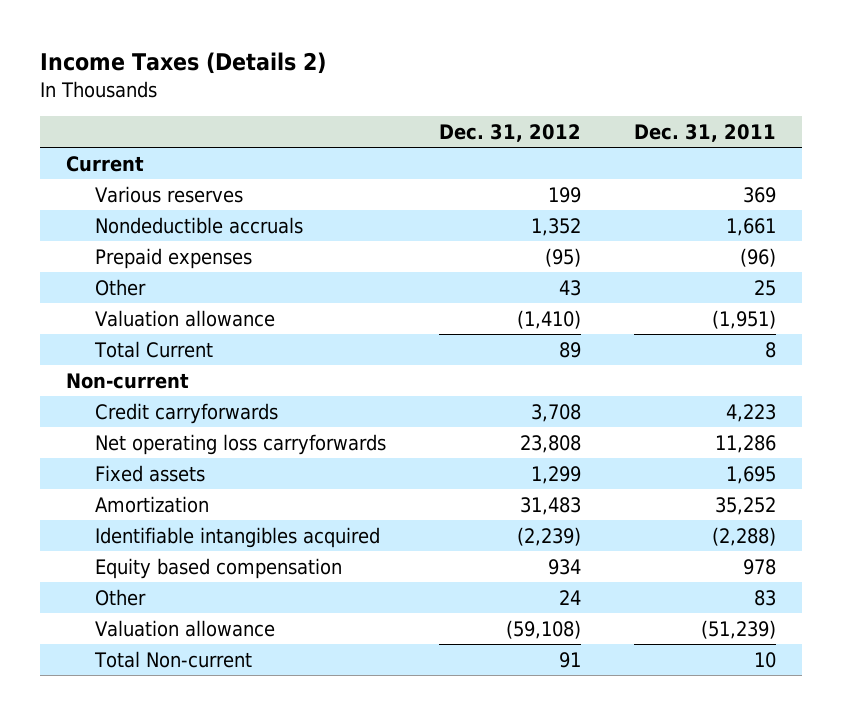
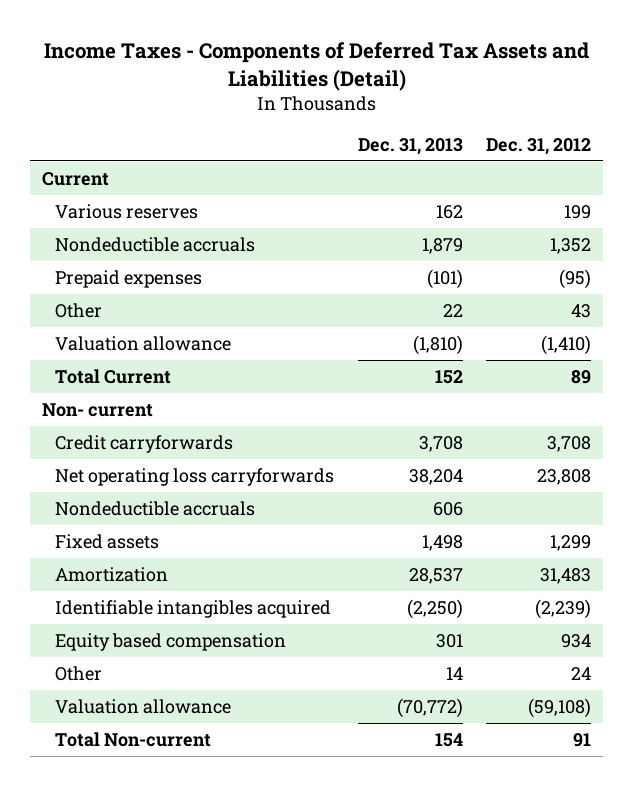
[39,52,326,75] Income Taxes (Details 2) -> [43,41,589,91] Income Taxes - Components of Deferred Tax Assets and Liabilities (Detail)
[633,123,776,142] Dec. 31, 2011 -> none
none -> [357,137,463,155] Dec. 31, 2013
[65,372,189,389] Non-current -> [41,403,153,418] Non- current
none -> [55,501,256,517] Nondeductible accruals

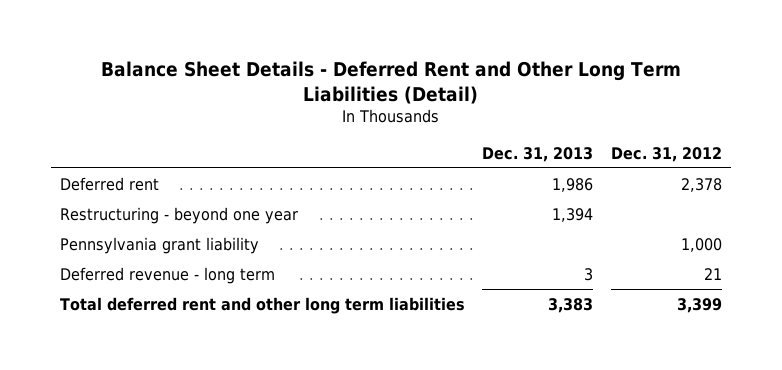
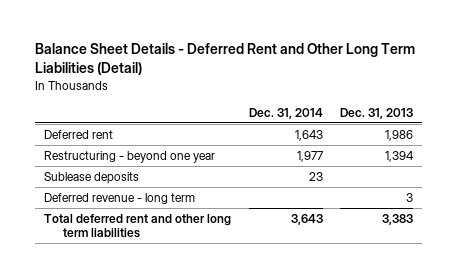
[611,147,723,163] Dec. 31, 2012 -> none
none -> [248,107,323,119] Dec. 31, 2014
[59,236,259,254] Pennsylvania grant liability -> [44,171,140,184] Sublease deposits

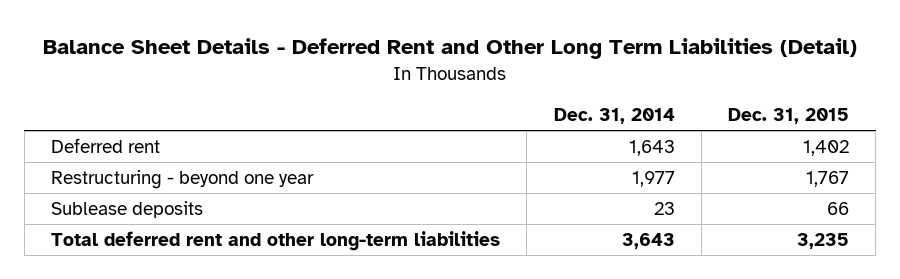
[339,107,413,119] Dec. 31, 2013 -> none
none -> [728,108,850,125] Dec. 31, 2015
[44,192,196,204] Deferred revenue - long term -> none
[44,213,232,239] Total deferred rent and other long term liabilities -> [50,231,500,252] Total deferred rent and other long-term liabilities

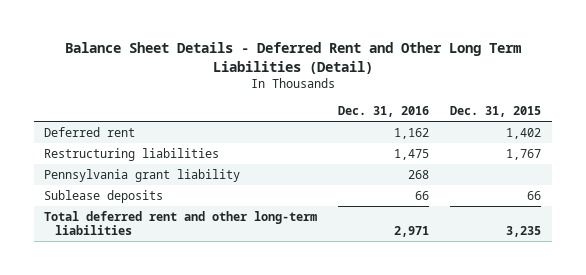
[553,108,675,125] Dec. 31, 2014 -> none
none -> [338,106,430,118] Dec. 31, 2016
[50,170,314,190] Restructuring - beyond one year -> [44,147,220,161] Restructuring liabilities
none -> [44,168,241,182] Pennsylvania grant liability

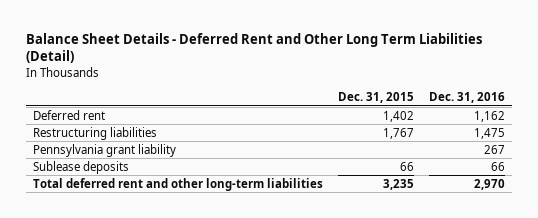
[408,169,430,179] 268 -> [483,144,505,154] 267
[394,226,430,238] 2,971 -> [473,178,505,190] 2,970

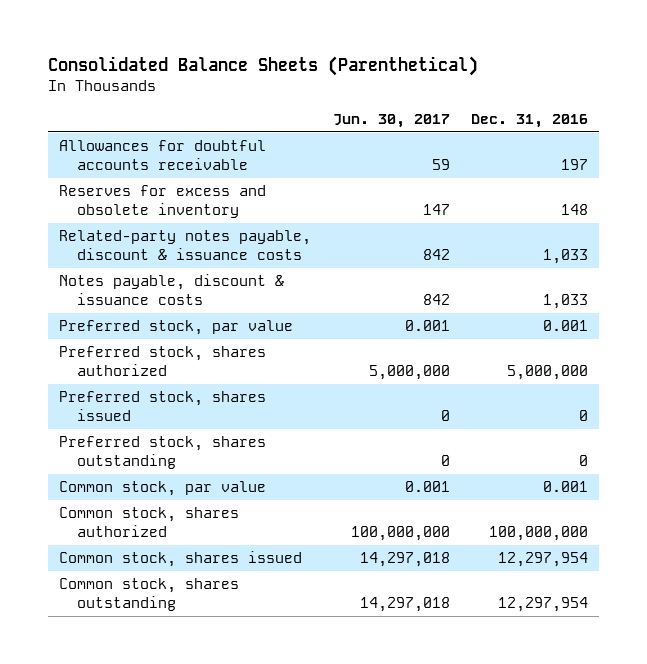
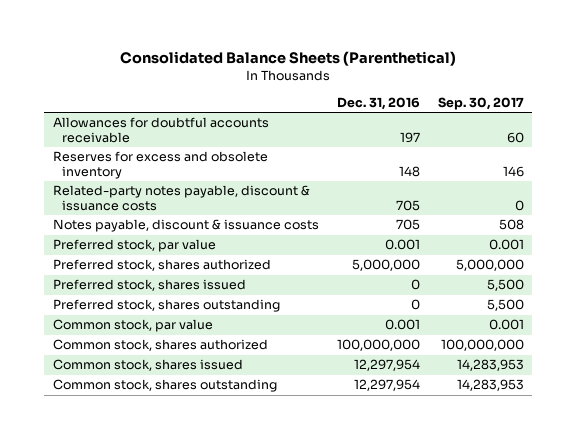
[332,113,450,128] Jun. 30, 2017 -> none
none -> [437,97,524,111] Sep. 30, 2017
[543,249,589,265] 1,033 -> [395,199,420,211] 705
[543,294,589,310] 1,033 -> [395,219,420,231] 705

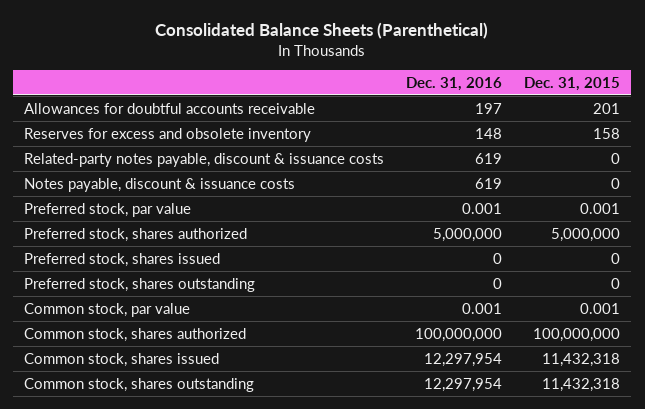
[437,97,524,111] Sep. 30, 2017 -> none
none -> [524,76,621,91] Dec. 31, 2015
[395,199,420,211] 705 -> [475,152,503,164] 619
[395,219,420,231] 705 -> [475,177,503,189] 619

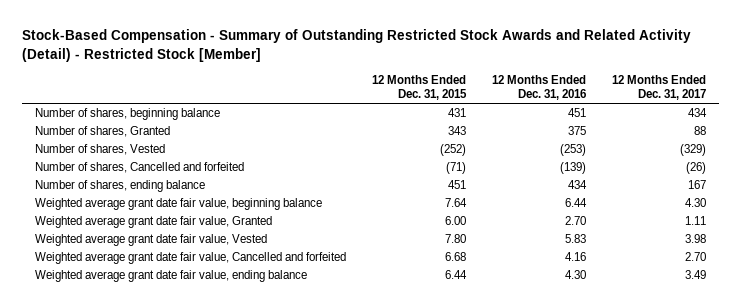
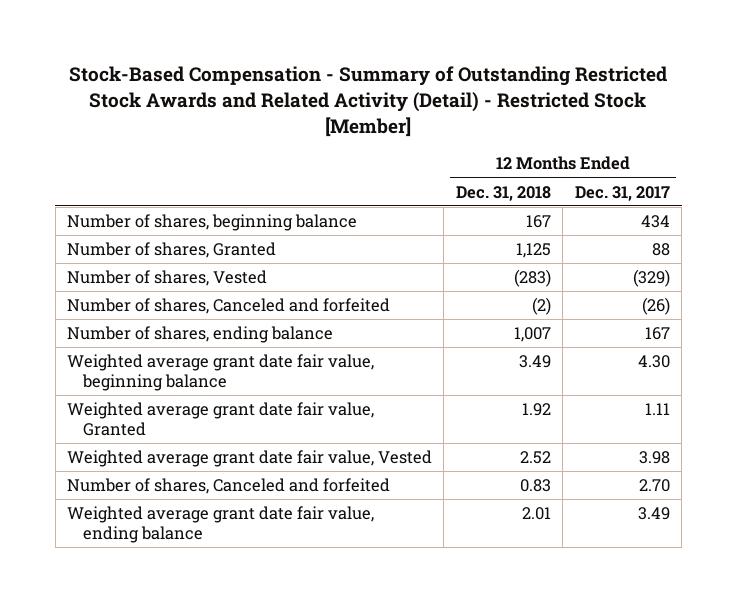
[372,74,468,100] 12 Months Ended Dec. 31, 2015 -> none
[491,74,586,100] 12 Months Ended Dec. 31, 2016 -> none
none -> [455,185,551,201] Dec. 31, 2018
[35,162,245,174] Number of shares, Cancelled and forfeited -> [66,298,390,315] Number of shares, Canceled and forfeited
[35,252,347,265] Weighted average grant date fair value, Cancelled and forfeited -> [66,478,390,495] Number of shares, Canceled and forfeited

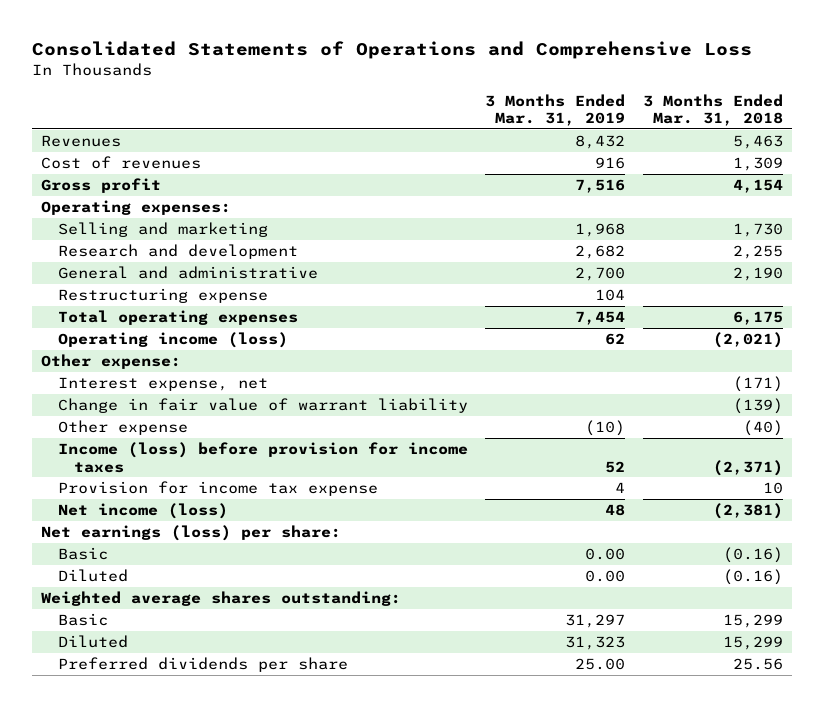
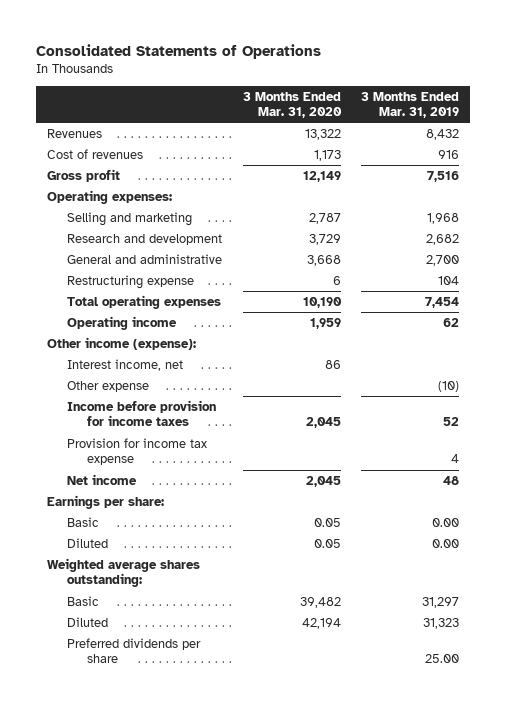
[32,41,753,60] Consolidated Statements of Operations and Comprehensive Loss -> [36,43,322,59] Consolidated Statements of Operations
[643,93,784,126] 3 Months Ended Mar. 31, 2018 -> none
none -> [242,91,342,119] 3 Months Ended Mar. 31, 2020
[57,398,468,414] Change in fair value of warrant liability -> none
[57,332,288,349] Operating income (loss) -> [66,315,177,330] Operating income
[41,354,182,370] Other expense: -> [46,336,196,350] Other income (expense):
[57,377,268,392] Interest expense, net -> [66,358,183,371] Interest income, net
[57,442,468,473] Income (loss) before provision for income taxes -> [66,399,216,427] Income before provision for income taxes
[57,503,228,520] Net income (loss) -> [66,473,137,485] Net income
[41,525,342,542] Net earnings (loss) per share: -> [46,494,164,509] Earnings per share:

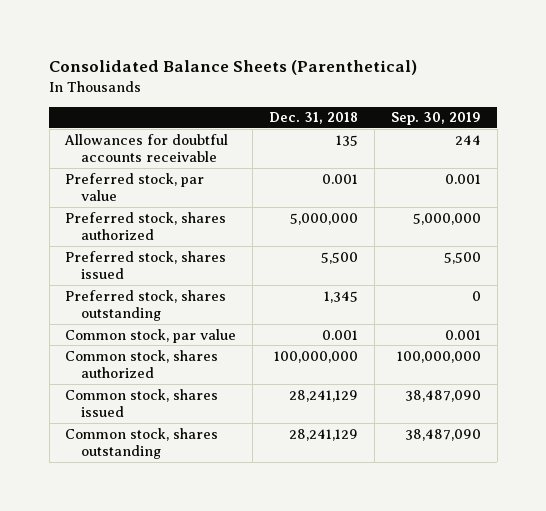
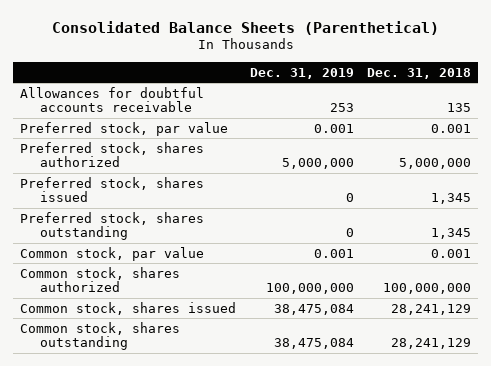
[390,112,481,126] Sep. 30, 2019 -> none
none -> [249,67,354,79] Dec. 31, 2019
[321,251,359,264] 5,500 -> [431,193,472,205] 1,345

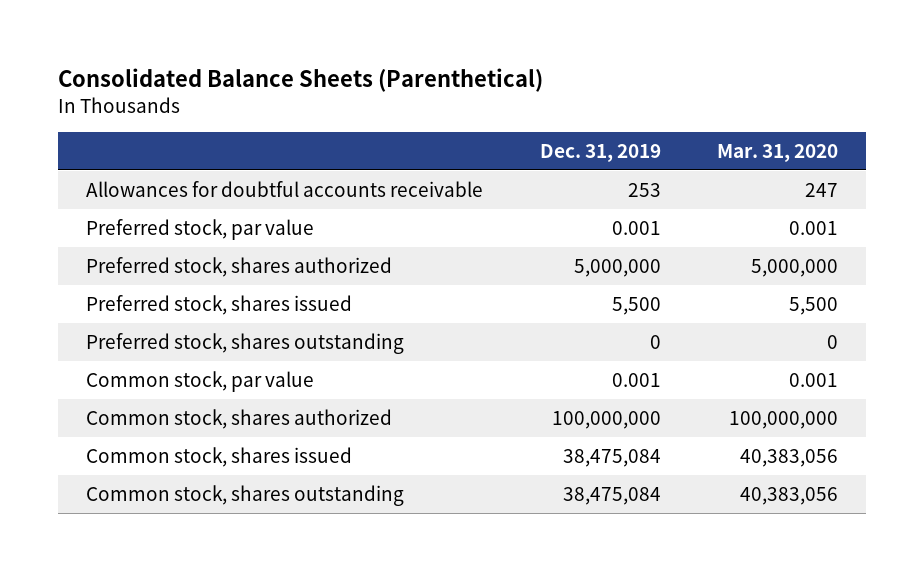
[367,67,472,79] Dec. 31, 2018 -> none
none -> [717,143,839,162] Mar. 31, 2020
[345,193,354,203] 0 -> [611,296,661,315] 5,500

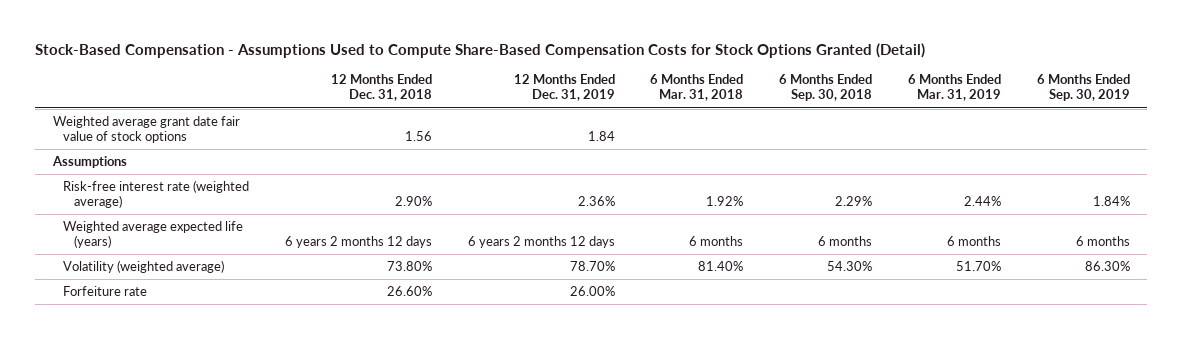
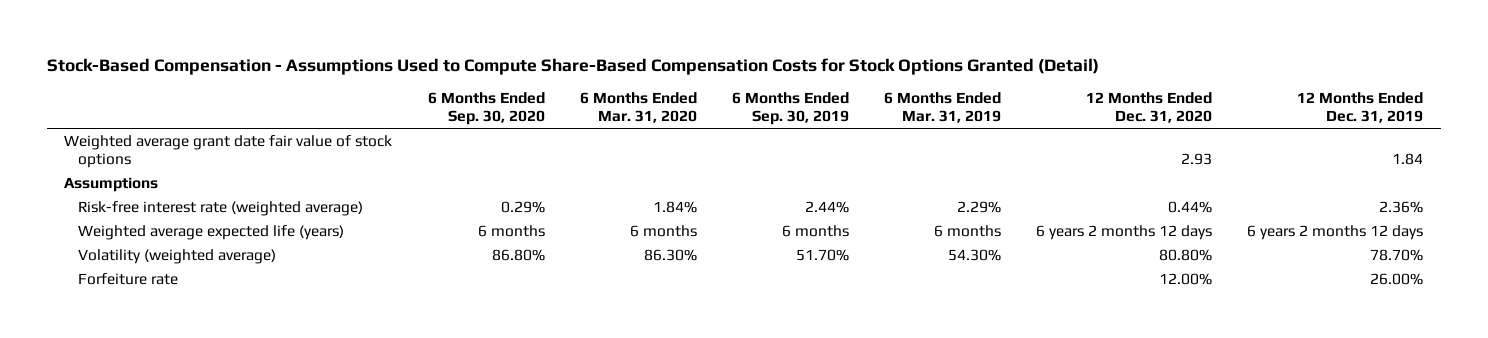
[331,74,433,102] 12 Months Ended Dec. 31, 2018 -> none
[650,74,744,102] 6 Months Ended Mar. 31, 2018 -> none
[779,74,873,102] 6 Months Ended Sep. 30, 2018 -> none
none -> [427,91,545,126] 6 Months Ended Sep. 30, 2020
none -> [579,91,697,124] 6 Months Ended Mar. 31, 2020
none -> [1086,91,1213,124] 12 Months Ended Dec. 31, 2020
[963,196,1001,207] 2.44% -> [957,201,1002,214] 2.29%
[1092,196,1130,207] 1.84% -> [804,201,849,214] 2.44%
[955,261,1001,272] 51.70% -> [948,249,1002,262] 54.30%
[1084,261,1130,272] 86.30% -> [795,249,849,262] 51.70%

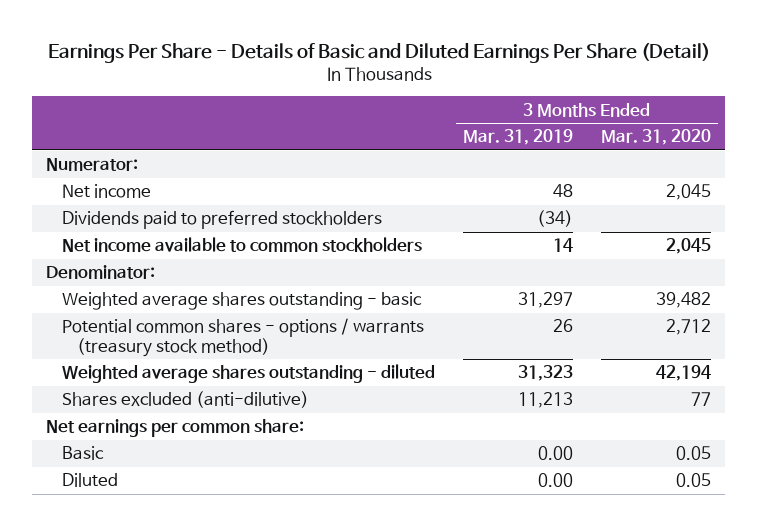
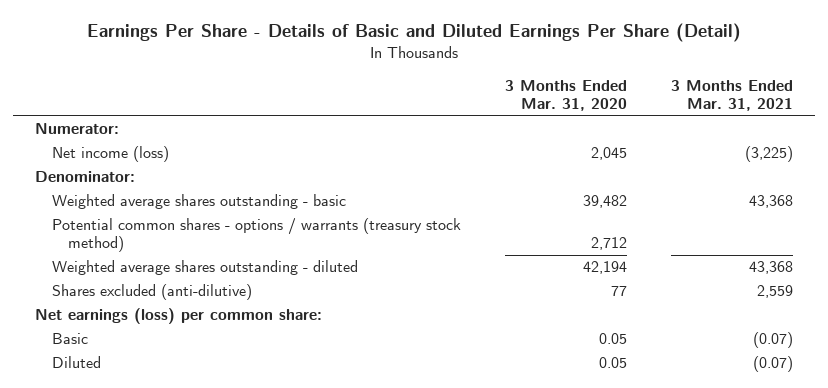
[462,129,573,146] Mar. 31, 2019 -> none
none -> [670,80,793,112] 3 Months Ended Mar. 31, 2021
[61,210,382,230] Dividends paid to preferred stockholders -> none
[61,237,422,253] Net income available to common stockholders -> none
[61,184,151,199] Net income -> [51,146,169,163] Net income (loss)
[46,419,305,438] Net earnings per common share: -> [35,308,323,325] Net earnings (loss) per common share:

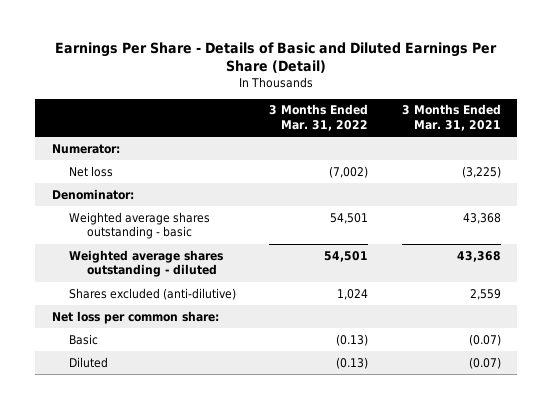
[504,80,627,112] 3 Months Ended Mar. 31, 2020 -> none
none -> [269,104,369,131] 3 Months Ended Mar. 31, 2022
[51,146,169,163] Net income (loss) -> [69,165,114,177] Net loss
[51,218,461,253] Potential common shares - options / warrants (treasury stock method) -> none
[35,308,323,325] Net earnings (loss) per common share: -> [52,310,220,324] Net loss per common share:

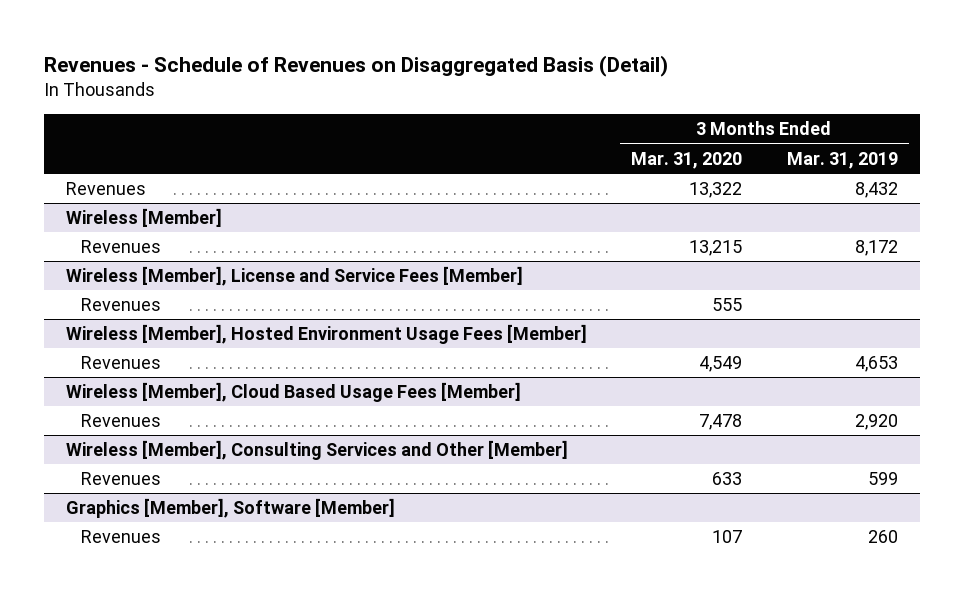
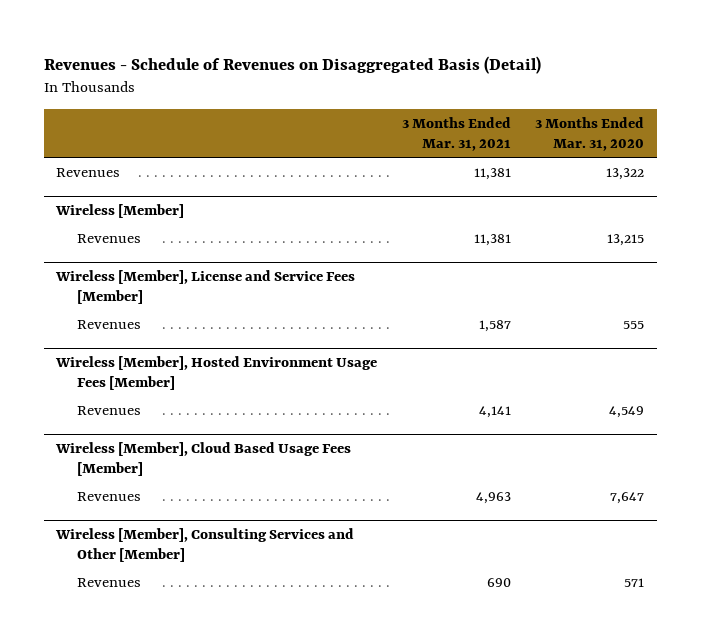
[786,151,898,169] Mar. 31, 2019 -> none
none -> [401,116,511,151] 3 Months Ended Mar. 31, 2021
[699,414,743,431] 7,478 -> [610,491,645,504] 7,647
[65,498,395,519] Graphics [Member], Software [Member] -> none
[80,530,161,544] Revenues -> none
[712,472,743,486] 633 -> [624,577,645,587] 571

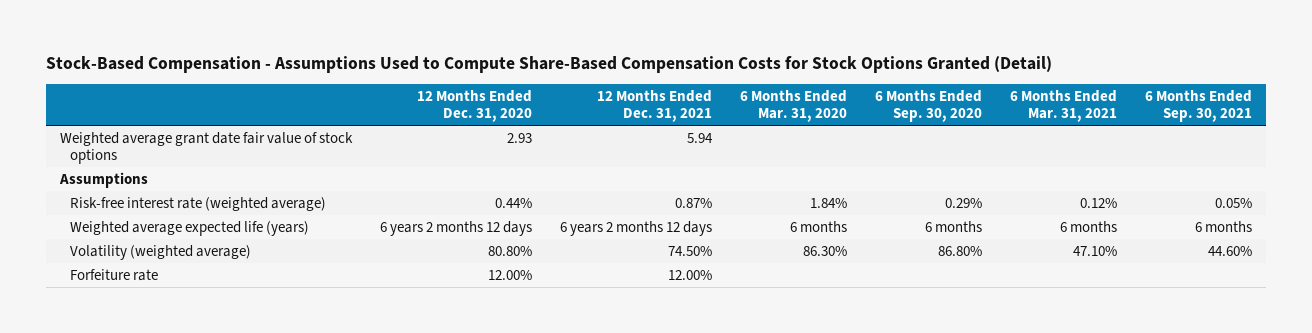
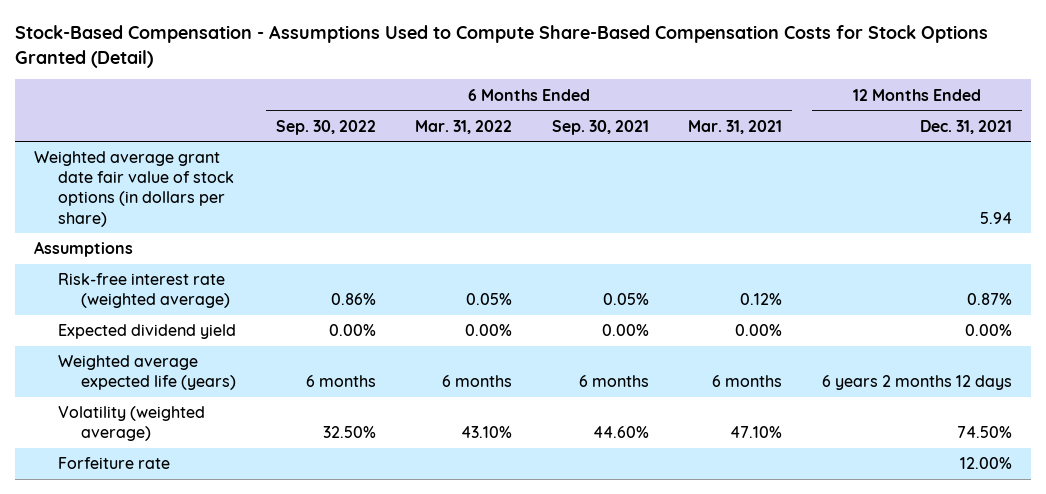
[416,90,532,123] 12 Months Ended Dec. 31, 2020 -> none
[740,90,848,123] 6 Months Ended Mar. 31, 2020 -> none
[875,90,983,123] 6 Months Ended Sep. 30, 2020 -> none
none -> [275,119,376,135] Sep. 30, 2022
none -> [415,119,513,134] Mar. 31, 2022
[59,131,353,165] Weighted average grant date fair value of stock options -> [34,151,234,227] Weighted average grant date fair value of stock options (in dollars per share)
none -> [57,324,236,340] Expected dividend yield

